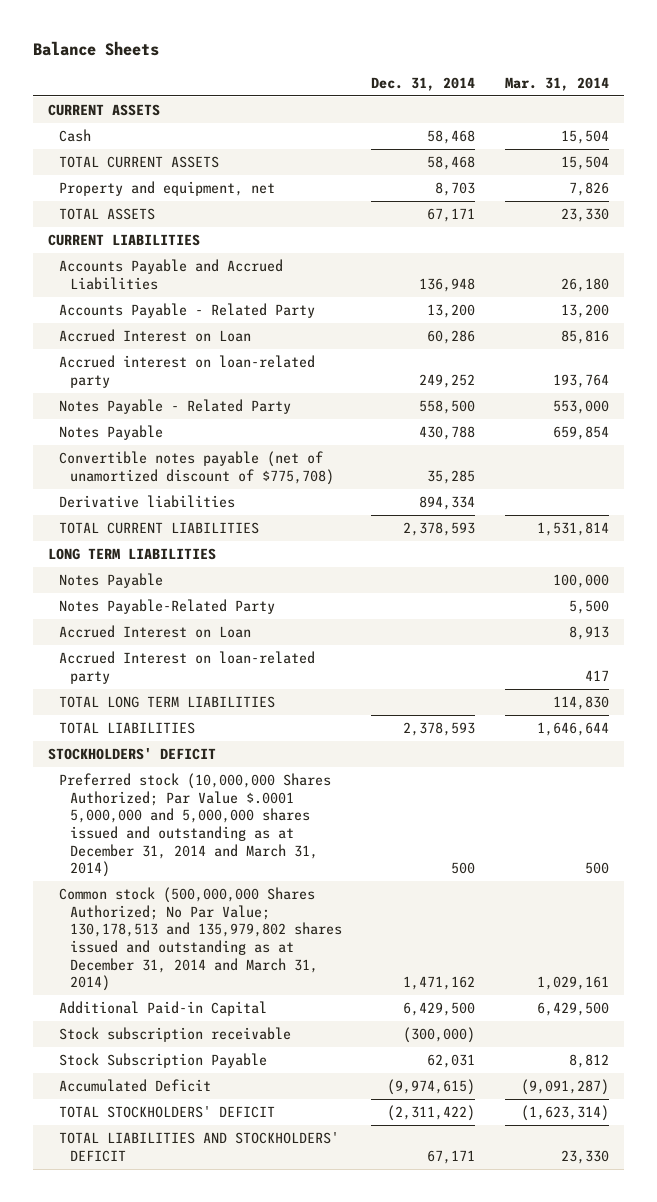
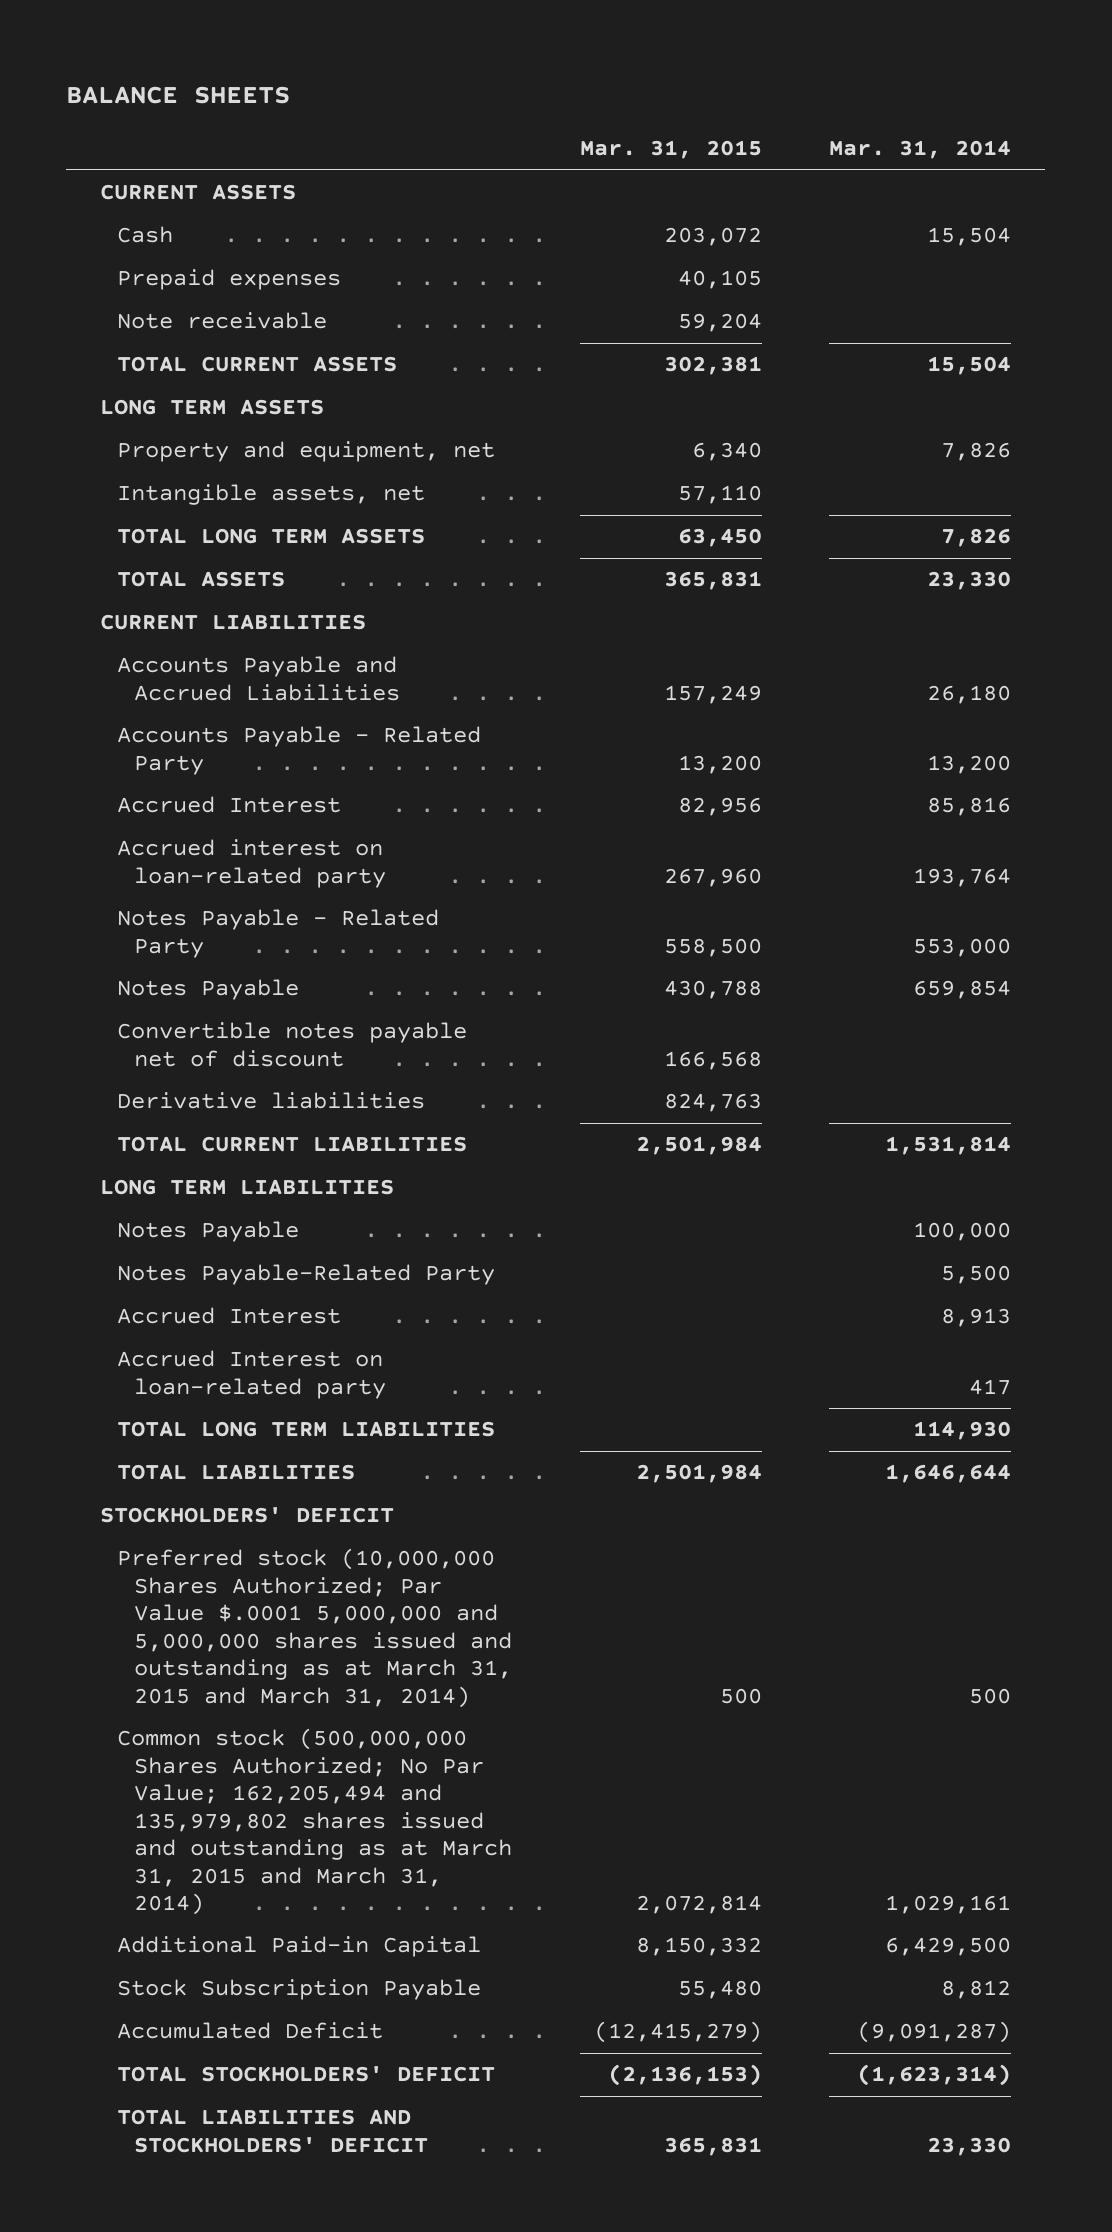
[33,41,160,57] Balance Sheets -> [66,86,291,105] BALANCE SHEETS
[371,76,476,91] Dec. 31, 2014 -> none
none -> [579,140,762,160] Mar. 31, 2015
none -> [116,269,341,291] Prepaid expenses
none -> [116,312,327,330] Note receivable
none -> [100,399,325,416] LONG TERM ASSETS
none -> [116,484,425,506] Intangible assets, net
none -> [116,528,425,545] TOTAL LONG TERM ASSETS
[58,328,251,342] Accrued Interest on Loan -> [116,796,341,814] Accrued Interest
[58,450,334,485] Convertible notes payable (net of unamortized discount of $775,708) -> [116,1022,467,1067] Convertible notes payable net of discount
[58,624,251,638] Accrued Interest on Loan -> [116,1307,341,1325] Accrued Interest
[552,695,609,710] 114,830 -> [913,1421,1012,1441] 114,930
[58,772,331,878] Preferred stock (10,000,000 Shares Authorized; Par Value $.0001 5,000,000 and 5,000,000 shares issued and outstanding as at December 31, 2014 and March 31, 2014) -> [116,1548,512,1708] Preferred stock (10,000,000 Shares Authorized; Par Value $.0001 5,000,000 and 5,000,000 shares issued and outstanding as at March 31, 2015 and March 31, 2014)
[58,886,342,992] Common stock (500,000,000 Shares Authorized; No Par Value; 130,178,513 and 135,979,802 shares issued and outstanding as at December 31, 2014 and March 31, 2014) -> [116,1728,512,1916] Common stock (500,000,000 Shares Authorized; No Par Value; 162,205,494 and 135,979,802 shares issued and outstanding as at March 31, 2015 and March 31, 2014)
[58,1026,291,1042] Stock subscription receivable -> none

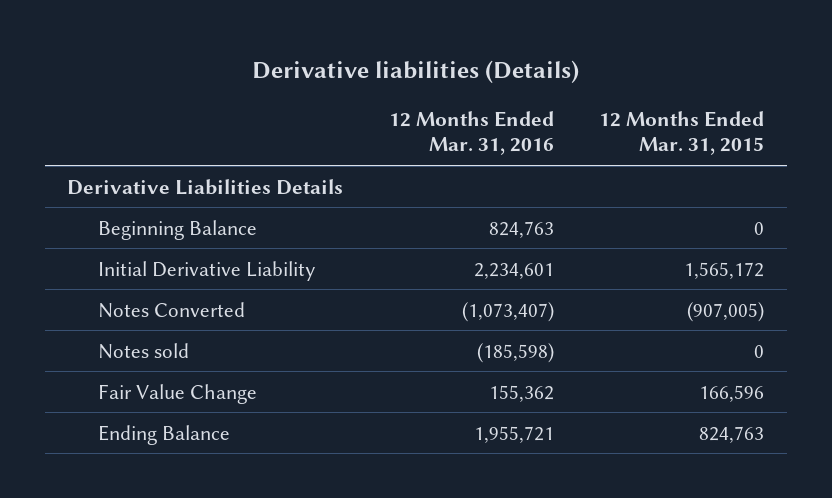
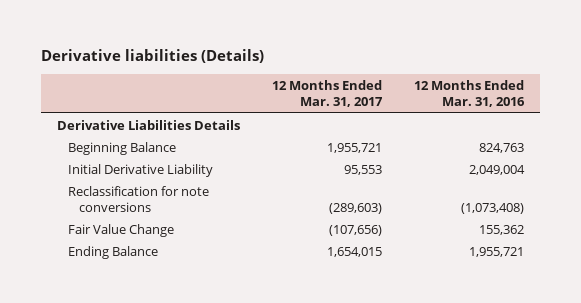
[599,111,765,156] 12 Months Ended Mar. 31, 2015 -> none
none -> [272,80,384,108] 12 Months Ended Mar. 31, 2017
[98,301,246,318] Notes Converted -> none
[98,342,190,359] Notes sold -> none
[473,262,554,279] 2,234,601 -> [469,164,526,175] 2,049,004
none -> [68,185,210,213] Reclassification for note conversions

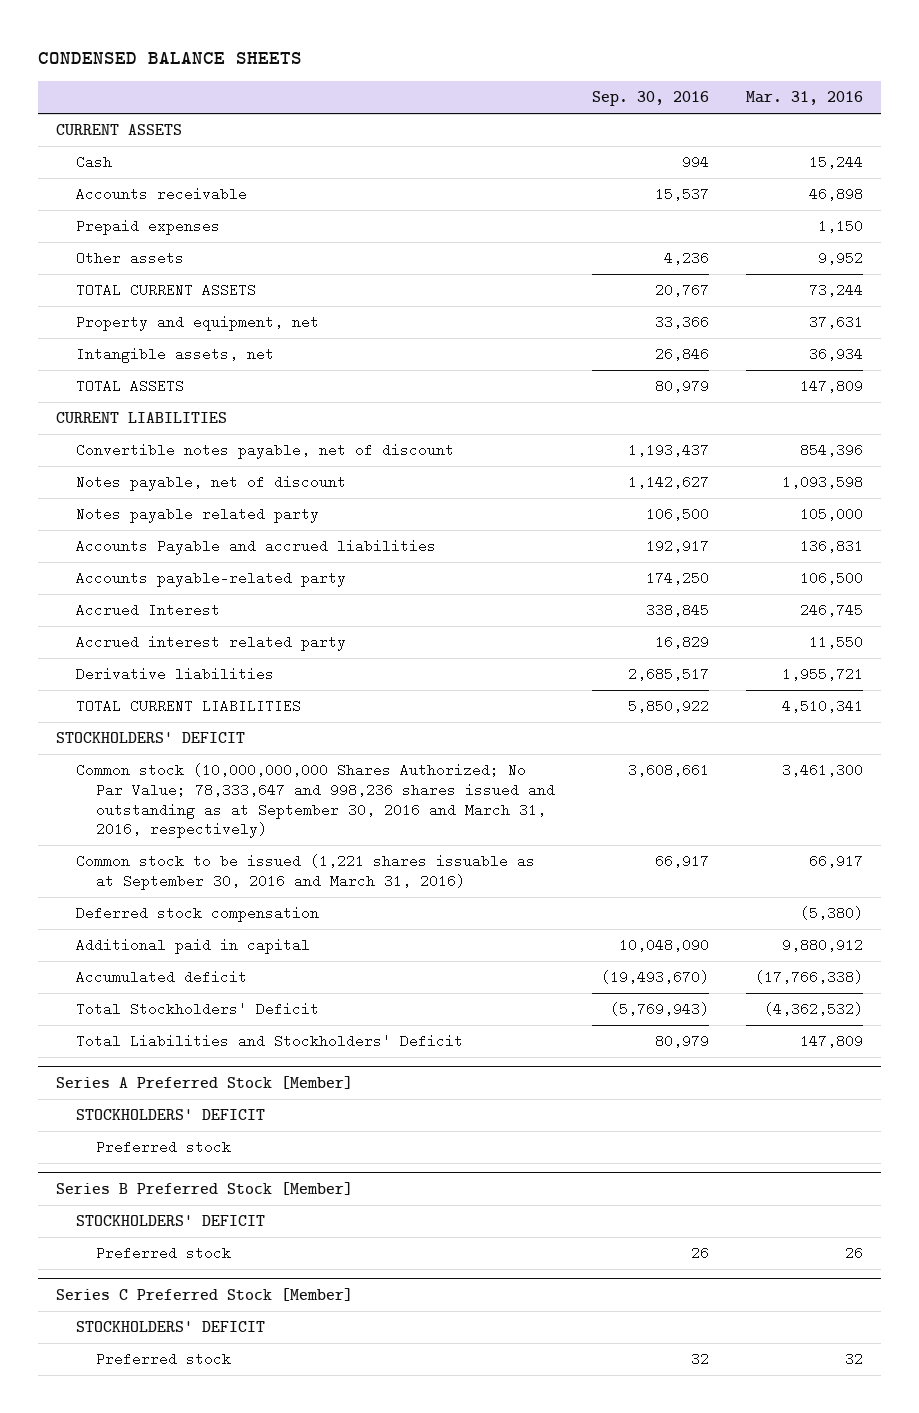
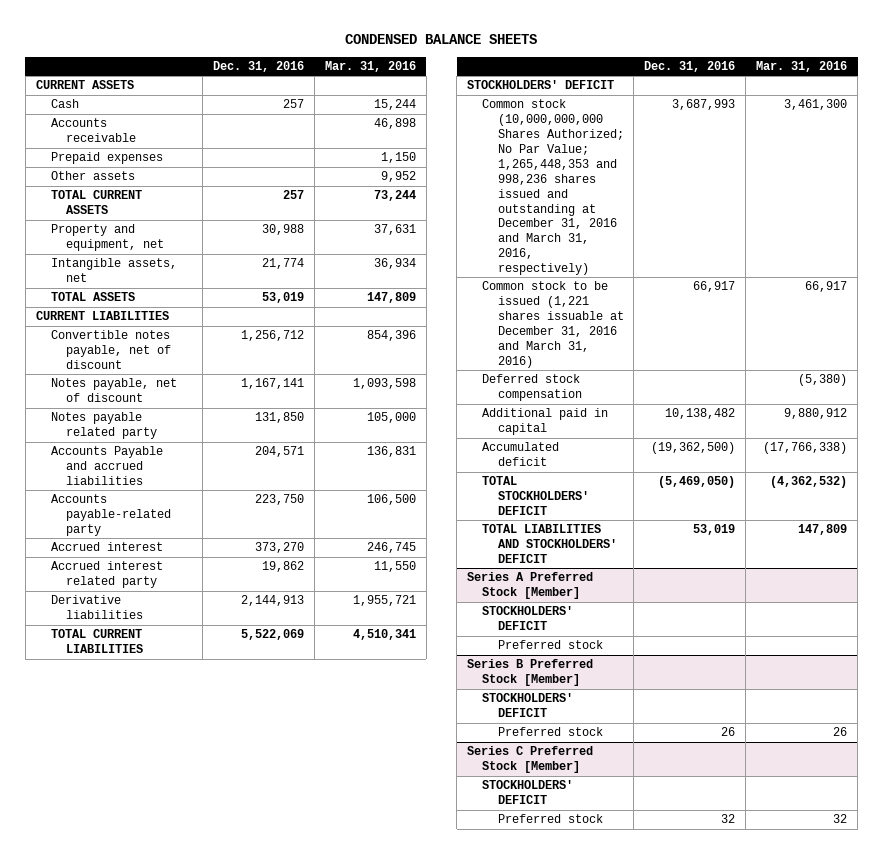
[591,91,709,107] Sep. 30, 2016 -> none
none -> [213,60,305,72] Dec. 31, 2016
[76,603,221,618] Accrued Interest -> [51,542,164,552] Accrued interest
[76,763,556,839] Common stock (10,000,000,000 Shares Authorized; No Par Value; 78,333,647 and 998,236 shares issued and outstanding as at September 30, 2016 and March 31, 2016, respectively) -> [482,99,624,276] Common stock (10,000,000,000 Shares Authorized; No Par Value; 1,265,448,353 and 998,236 shares issued and outstanding at December 31, 2016 and March 31, 2016, respectively)
[76,854,536,890] Common stock to be issued (1,221 shares issuable as at September 30, 2016 and March 31, 2016) -> [482,281,624,368] Common stock to be issued (1,221 shares issuable at December 31, 2016 and March 31, 2016)
[76,1002,320,1017] Total Stockholders' Deficit -> [482,476,589,516] TOTAL STOCKHOLDERS' DEFICIT
[76,1034,464,1049] Total Liabilities and Stockholders' Deficit -> [482,524,617,564] TOTAL LIABILITIES AND STOCKHOLDERS' DEFICIT

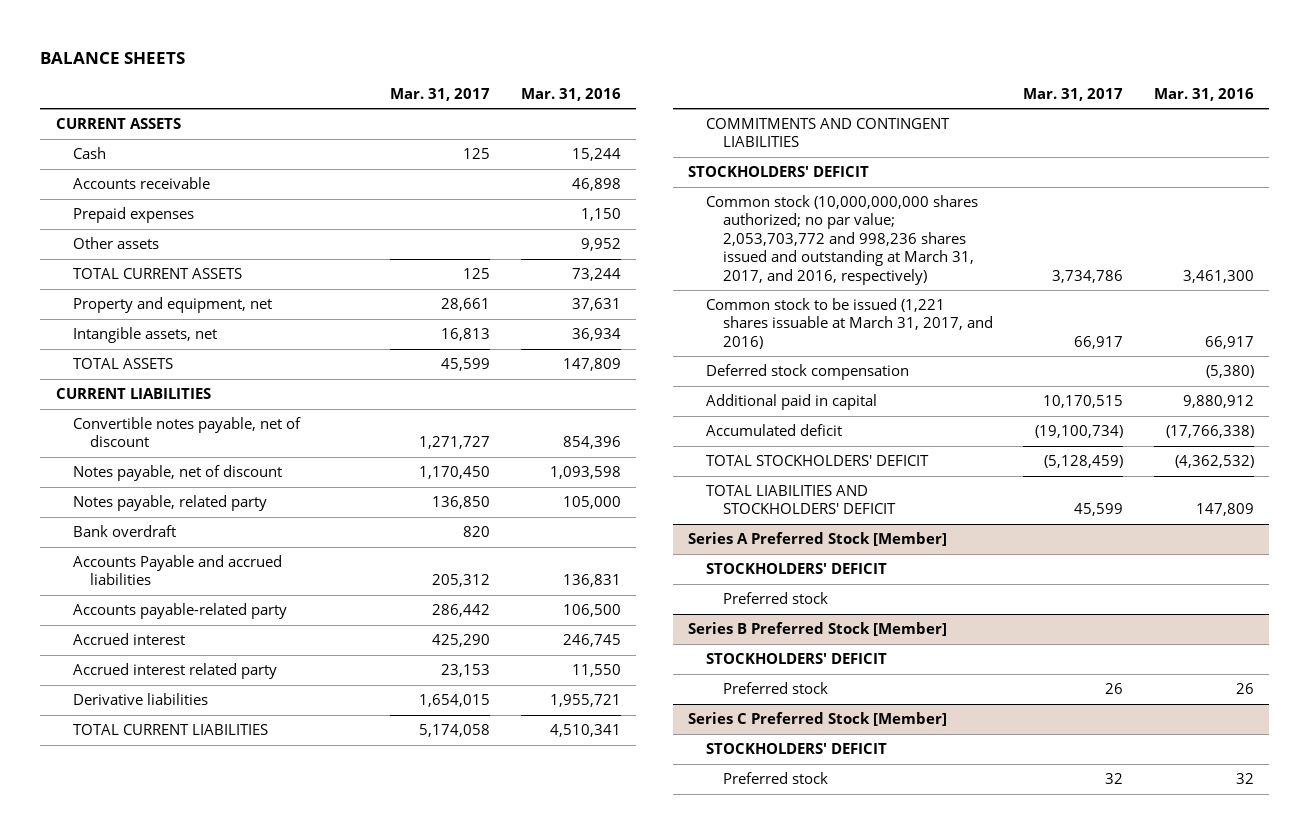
[345,34,538,45] CONDENSED BALANCE SHEETS -> [40,51,186,64] BALANCE SHEETS
[213,60,305,72] Dec. 31, 2016 -> none
none -> [390,87,491,101] Mar. 31, 2017
[51,412,158,440] Notes payable related party -> [72,495,267,512] Notes payable, related party
none -> [72,525,176,538] Bank overdraft
none -> [705,118,950,148] COMMITMENTS AND CONTINGENT LIABILITIES
[482,99,624,276] Common stock (10,000,000,000 Shares Authorized; No Par Value; 1,265,448,353 and 998,236 shares issued and outstanding at December 31, 2016 and March 31, 2016, respectively) -> [705,195,978,285] Common stock (10,000,000,000 shares authorized; no par value; 2,053,703,772 and 998,236 shares issued and outstanding at March 31, 2017, and 2016, respectively)
[482,281,624,368] Common stock to be issued (1,221 shares issuable at December 31, 2016 and March 31, 2016) -> [705,298,993,349] Common stock to be issued (1,221 shares issuable at March 31, 2017, and 2016)

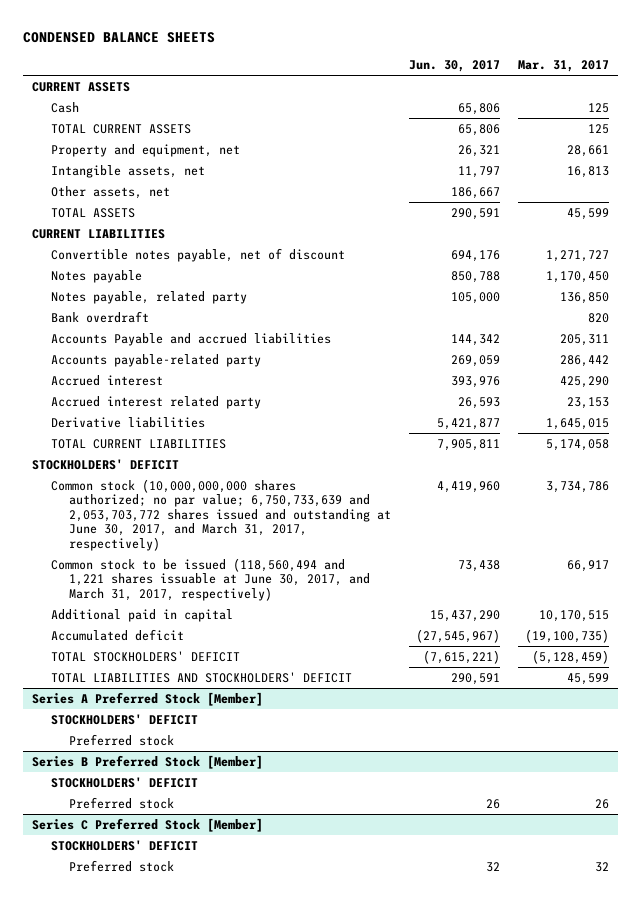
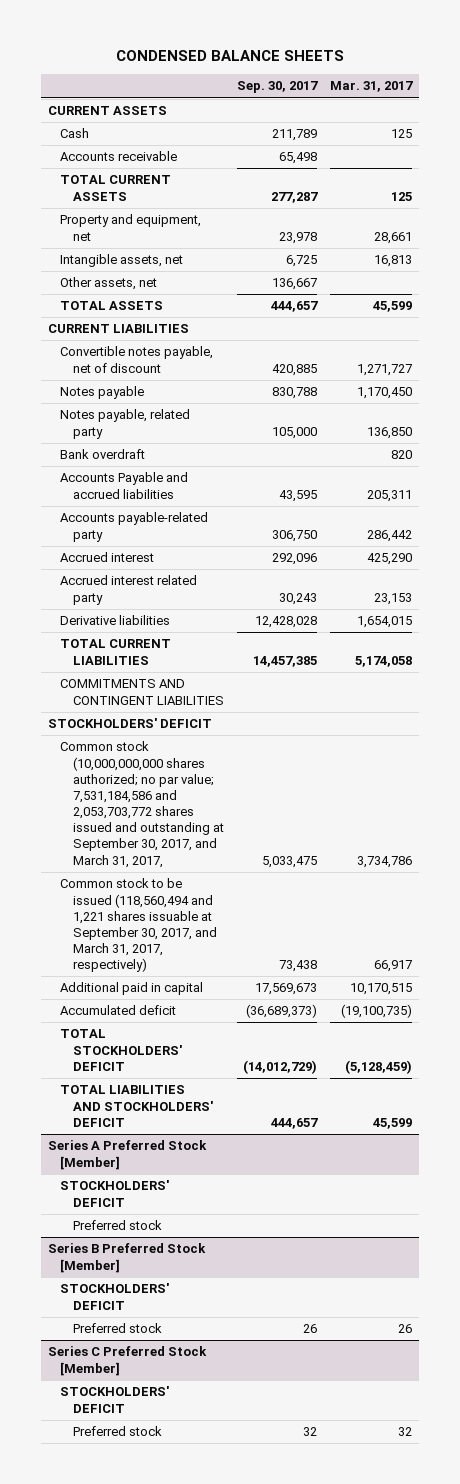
[409,60,501,73] Jun. 30, 2017 -> none
none -> [237,81,319,94] Sep. 30, 2017
none -> [60,151,178,162] Accounts receivable
[545,417,609,430] 1,645,015 -> [357,616,413,629] 1,654,015
none -> [60,679,225,705] COMMITMENTS AND CONTINGENT LIABILITIES
[50,478,392,551] Common stock (10,000,000,000 shares authorized; no par value; 6,750,733,639 and 2,053,703,772 shares issued and outstanding at June 30, 2017, and March 31, 2017, respectively) -> [60,741,225,868] Common stock (10,000,000,000 shares authorized; no par value; 7,531,184,586 and 2,053,703,772 shares issued and outstanding at September 30, 2017, and March 31, 2017,
[50,557,371,601] Common stock to be issued (118,560,494 and 1,221 shares issuable at June 30, 2017, and March 31, 2017, respectively) -> [60,878,218,973] Common stock to be issued (118,560,494 and 1,221 shares issuable at September 30, 2017, and March 31, 2017, respectively)

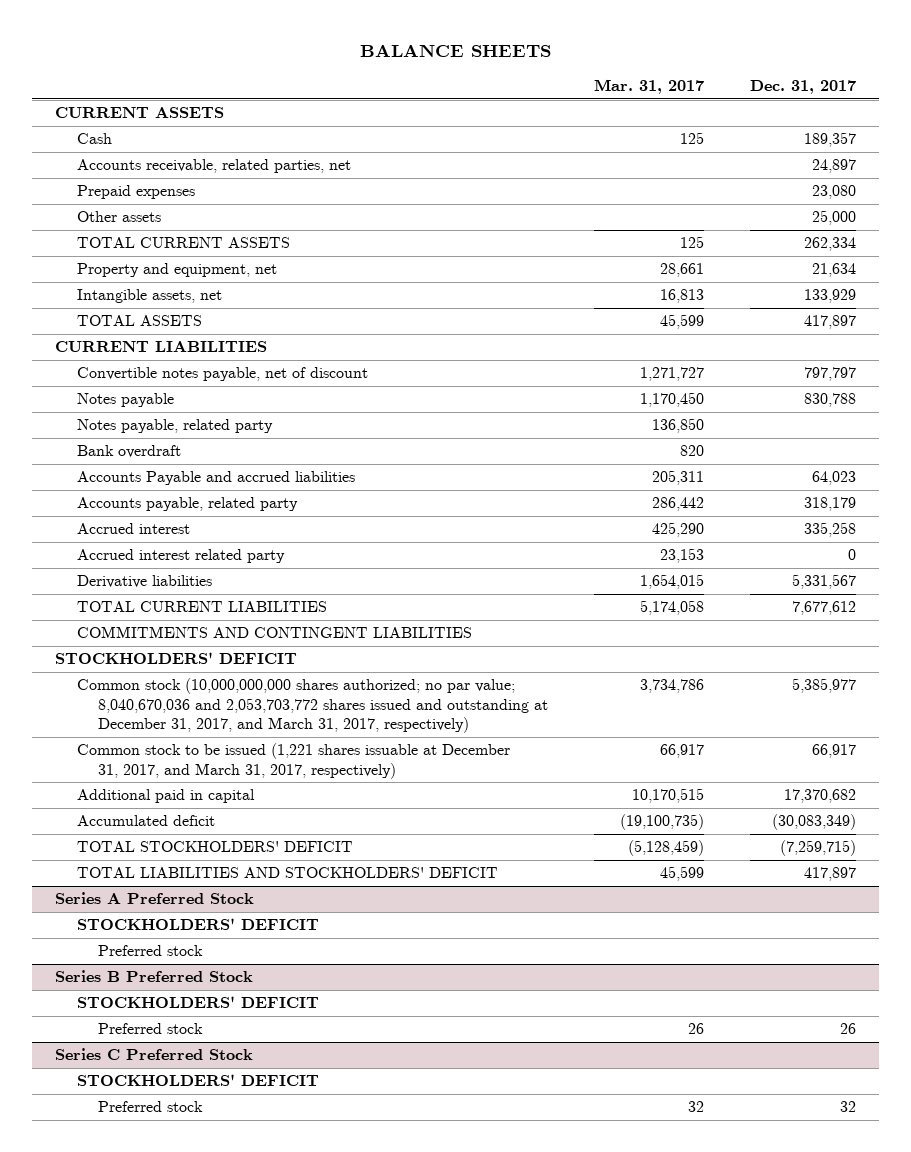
[116,50,345,62] CONDENSED BALANCE SHEETS -> [359,43,551,57] BALANCE SHEETS
[237,81,319,94] Sep. 30, 2017 -> none
none -> [750,79,857,94] Dec. 31, 2017
[60,151,178,162] Accounts receivable -> [76,159,351,174] Accounts receivable, related parties, net
none -> [76,185,195,200] Prepaid expenses
none -> [76,211,161,223] Other assets
[60,277,158,291] Other assets, net -> none
[60,512,209,542] Accounts payable-related party -> [76,497,298,512] Accounts payable, related party
[60,741,225,868] Common stock (10,000,000,000 shares authorized; no par value; 7,531,184,586 and 2,053,703,772 shares issued and outstanding at September 30, 2017, and March 31, 2017, -> [76,678,549,734] Common stock (10,000,000,000 shares authorized; no par value; 8,040,670,036 and 2,053,703,772 shares issued and outstanding at December 31, 2017, and March 31, 2017, respectively)
[60,878,218,973] Common stock to be issued (118,560,494 and 1,221 shares issuable at September 30, 2017, and March 31, 2017, respectively) -> [76,743,510,779] Common stock to be issued (1,221 shares issuable at December 31, 2017, and March 31, 2017, respectively)
[47,1140,207,1170] Series A Preferred Stock [Member] -> [55,892,255,905] Series A Preferred Stock
[47,1243,206,1273] Series B Preferred Stock [Member] -> [55,970,254,983] Series B Preferred Stock
[47,1346,207,1376] Series C Preferred Stock [Member] -> [55,1048,254,1061] Series C Preferred Stock

